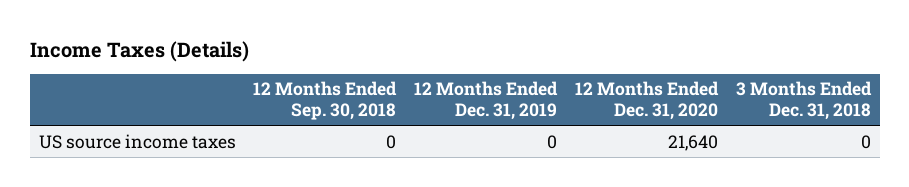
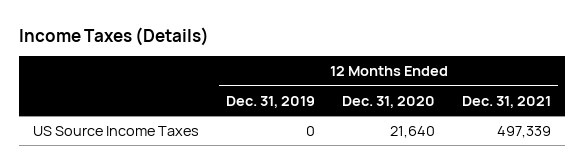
[253,81,398,120] 12 Months Ended Sep. 30, 2018 -> none
[735,81,872,120] 3 Months Ended Dec. 31, 2018 -> none
none -> [462,95,552,108] Dec. 31, 2021
[38,133,236,149] US source income taxes -> [32,126,199,137] US Source Income Taxes

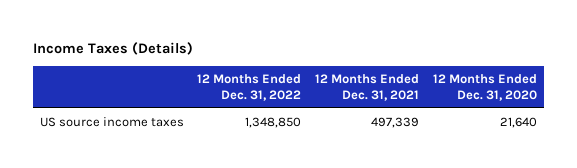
[225,95,315,108] Dec. 31, 2019 -> none
none -> [197,73,302,101] 12 Months Ended Dec. 31, 2022
[32,126,199,137] US Source Income Taxes -> [39,116,184,127] US source income taxes

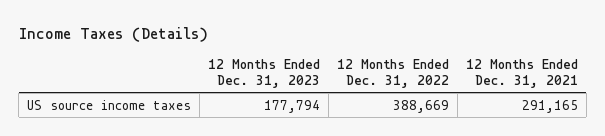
[432,73,537,101] 12 Months Ended Dec. 31, 2020 -> none
none -> [207,59,320,89] 12 Months Ended Dec. 31, 2023
[245,116,302,128] 1,348,850 -> [392,99,449,113] 388,669
[371,116,420,128] 497,339 -> [521,99,578,113] 291,165

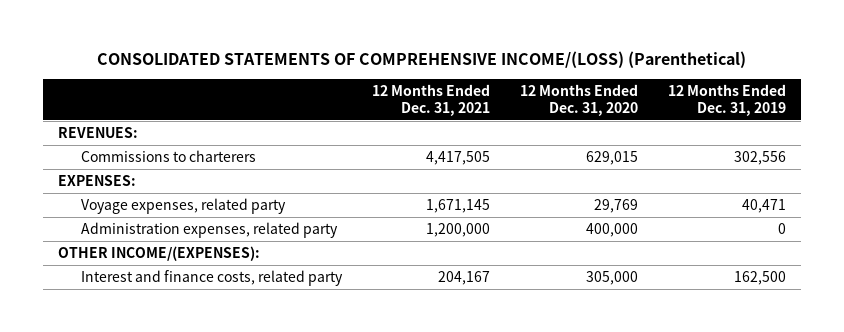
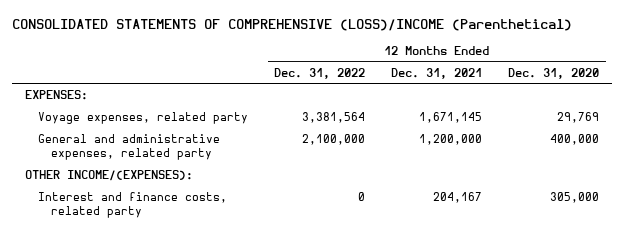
[97,51,747,69] CONSOLIDATED STATEMENTS OF COMPREHENSIVE INCOME/(LOSS) (Parenthetical) -> [11,19,572,32] CONSOLIDATED STATEMENTS OF COMPREHENSIVE (LOSS)/INCOME (Parenthetical)
[667,84,786,116] 12 Months Ended Dec. 31, 2019 -> none
none -> [274,67,366,79] Dec. 31, 2022
[58,127,139,139] REVENUES: -> none
[80,150,256,163] Commissions to charterers -> none
[80,222,338,239] Administration expenses, related party -> [37,133,220,161] General and administrative expenses, related party

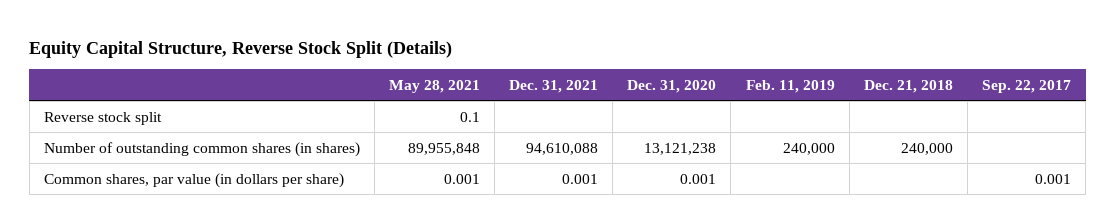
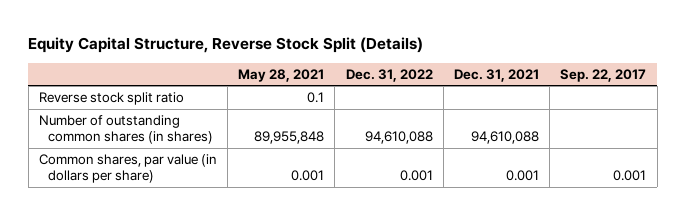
[627,79,717,93] Dec. 31, 2020 -> none
[745,79,835,93] Feb. 11, 2019 -> none
[863,79,953,93] Dec. 21, 2018 -> none
none -> [345,68,433,82] Dec. 31, 2022
[43,111,162,125] Reverse stock split -> [38,92,184,106] Reverse stock split ratio

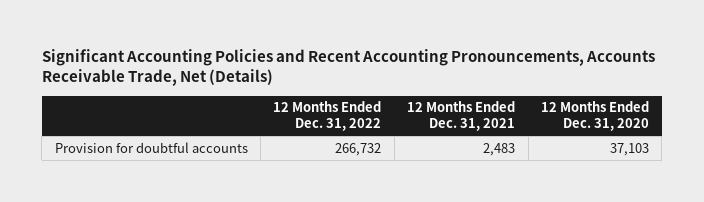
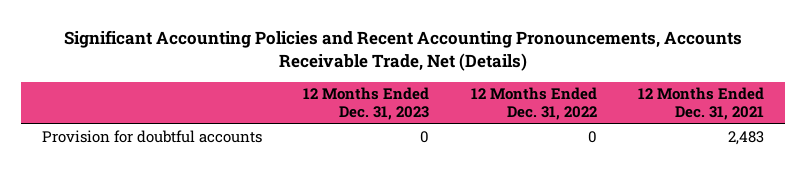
[541,101,650,131] 12 Months Ended Dec. 31, 2020 -> none
none -> [303,86,430,121] 12 Months Ended Dec. 31, 2023
[335,142,382,156] 266,732 -> [587,130,597,143] 0

